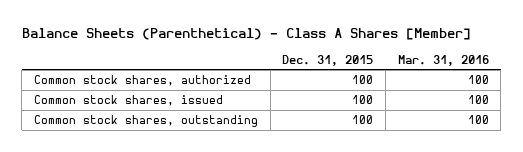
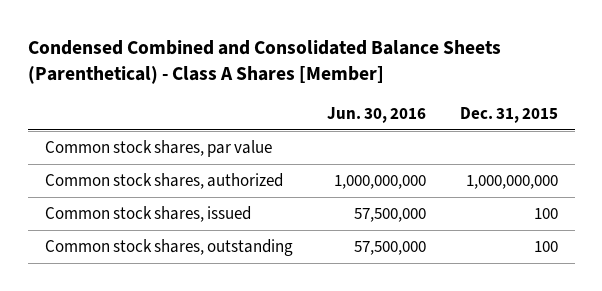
[21,28,471,41] Balance Sheets (Parenthetical) - Class A Shares [Member] -> [27,39,501,85] Condensed Combined and Consolidated Balance Sheets (Parenthetical) - Class A Shares [Member]
[397,54,489,66] Mar. 31, 2016 -> none
none -> [326,107,426,124] Jun. 30, 2016
none -> [44,139,272,157] Common stock shares, par value
[352,75,374,85] 100 -> [465,174,558,189] 1,000,000,000

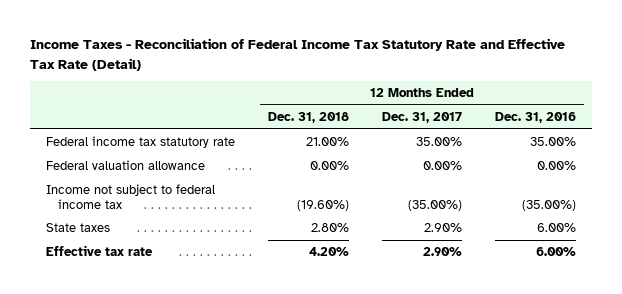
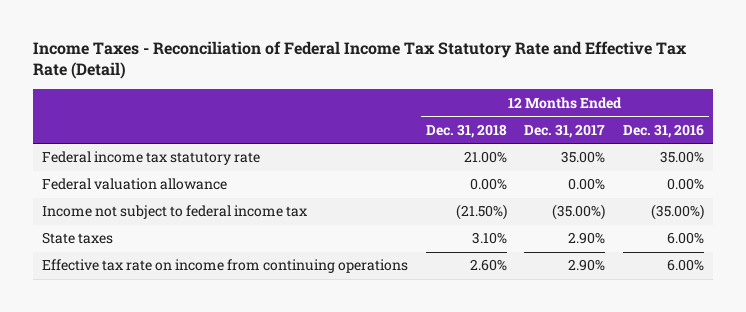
[297,199,350,211] (19.60%) -> [455,204,507,221] (21.50%)
[311,223,350,233] 2.80% -> [471,232,507,245] 3.10%
[46,245,154,257] Effective tax rate -> [41,259,408,274] Effective tax rate on income from continuing operations
[309,247,350,257] 4.20% -> [469,259,507,272] 2.60%

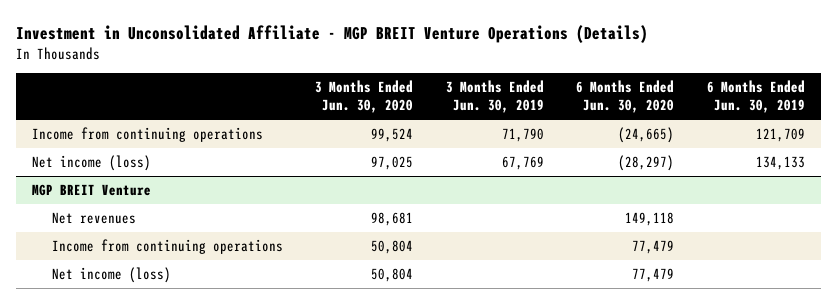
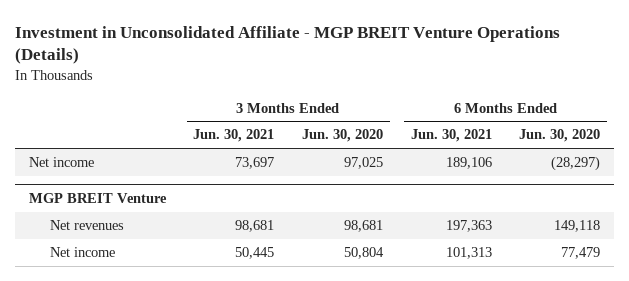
[445,80,544,114] 3 Months Ended Jun. 30, 2019 -> none
[706,80,805,114] 6 Months Ended Jun. 30, 2019 -> none
none -> [193,129,275,143] Jun. 30, 2021
none -> [410,129,492,143] Jun. 30, 2021
[32,127,264,143] Income from continuing operations -> none
[32,155,152,172] Net income (loss) -> [28,157,94,168] Net income
[51,239,283,255] Income from continuing operations -> none
[51,267,171,284] Net income (loss) -> [49,247,115,258] Net income

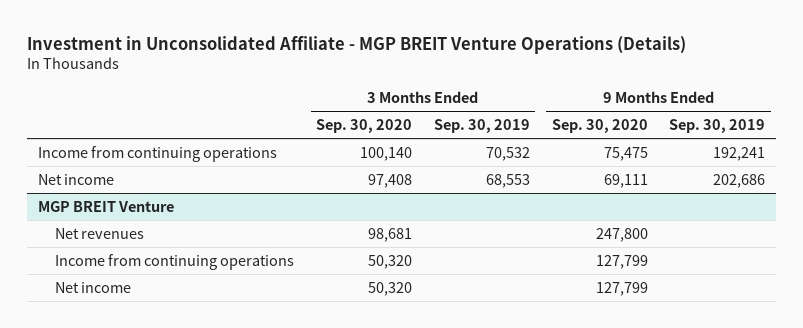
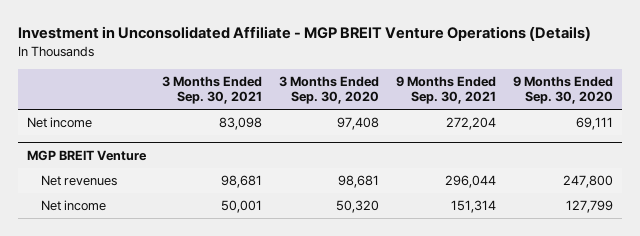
[433,119,530,134] Sep. 30, 2019 -> none
[669,119,766,134] Sep. 30, 2019 -> none
none -> [162,75,263,105] 3 Months Ended Sep. 30, 2021
none -> [396,75,497,105] 9 Months Ended Sep. 30, 2021
[38,145,278,162] Income from continuing operations -> none
[55,253,295,270] Income from continuing operations -> none

